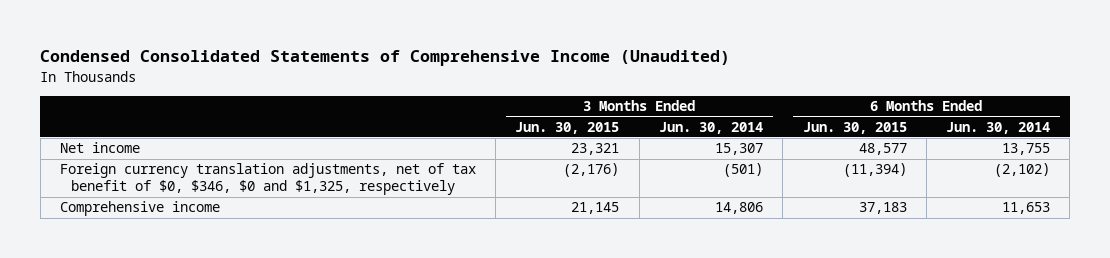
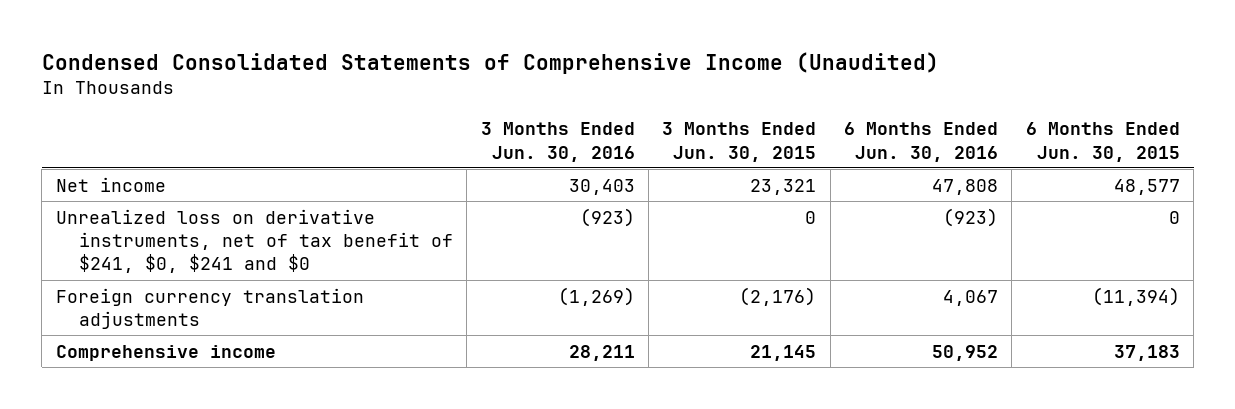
[659,121,764,134] Jun. 30, 2014 -> none
[946,121,1051,134] Jun. 30, 2014 -> none
none -> [480,122,635,162] 3 Months Ended Jun. 30, 2016
none -> [844,122,999,162] 6 Months Ended Jun. 30, 2016
none -> [55,208,454,274] Unrealized loss on derivative instruments, net of tax benefit of $241, $0, $241 and $0
[59,163,476,196] Foreign currency translation adjustments, net of tax benefit of $0, $346, $0 and $1,325, respectively -> [55,287,364,329] Foreign currency translation adjustments

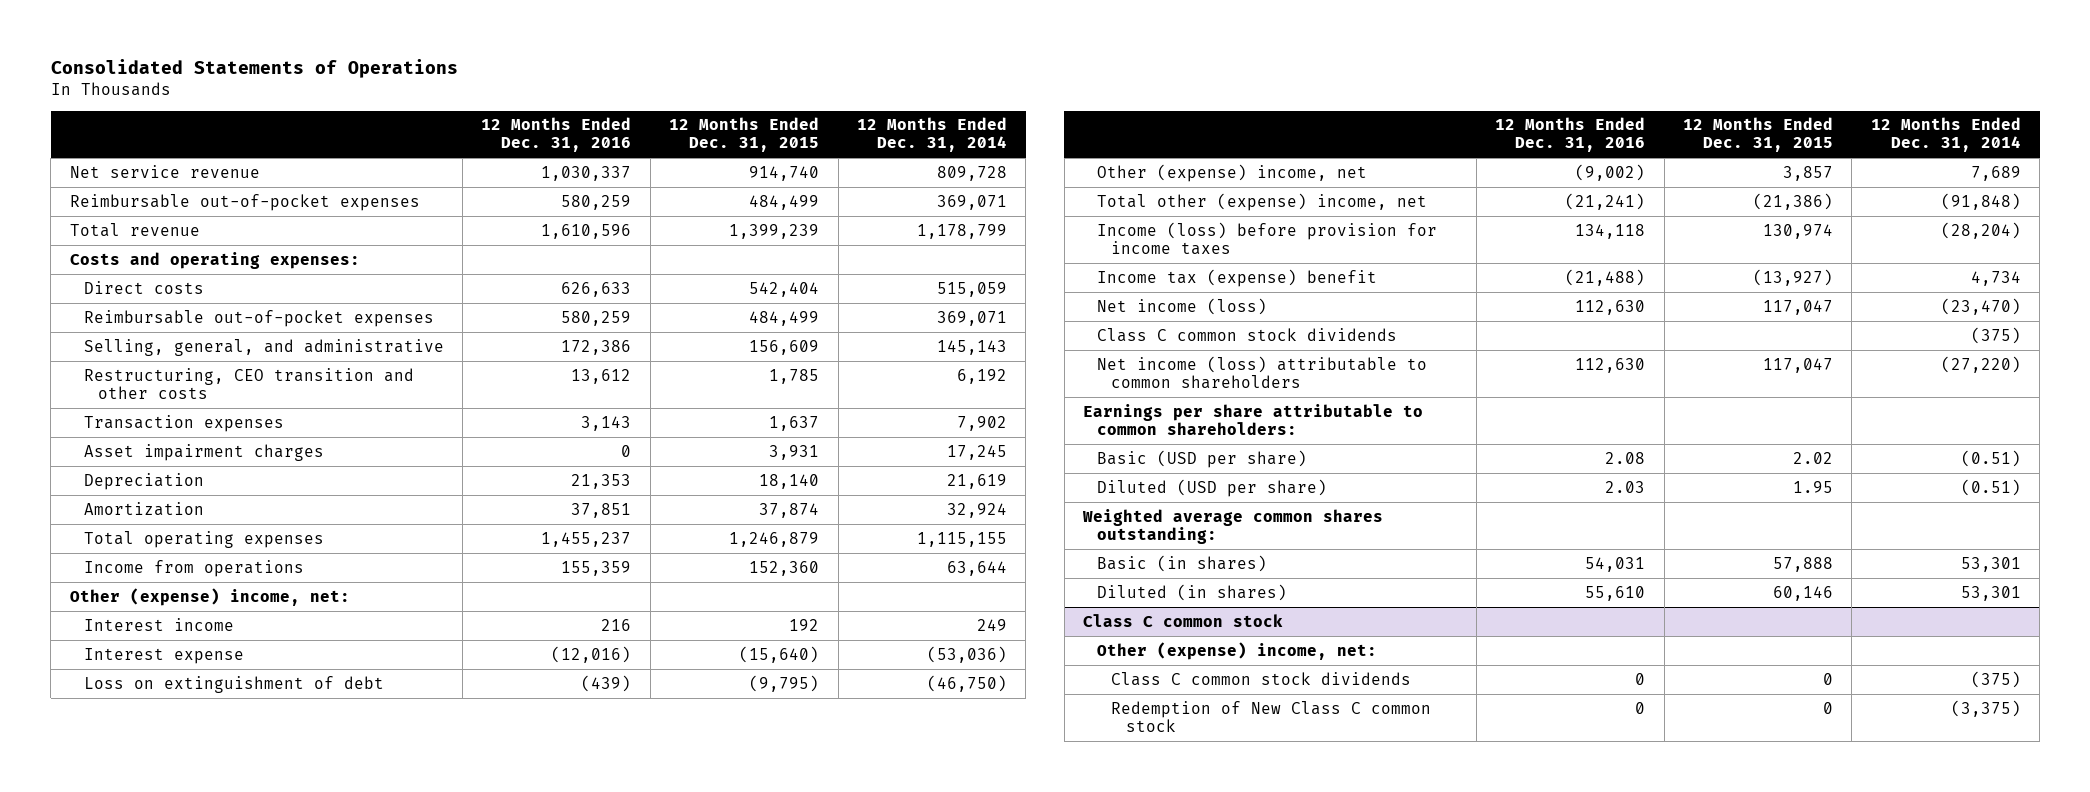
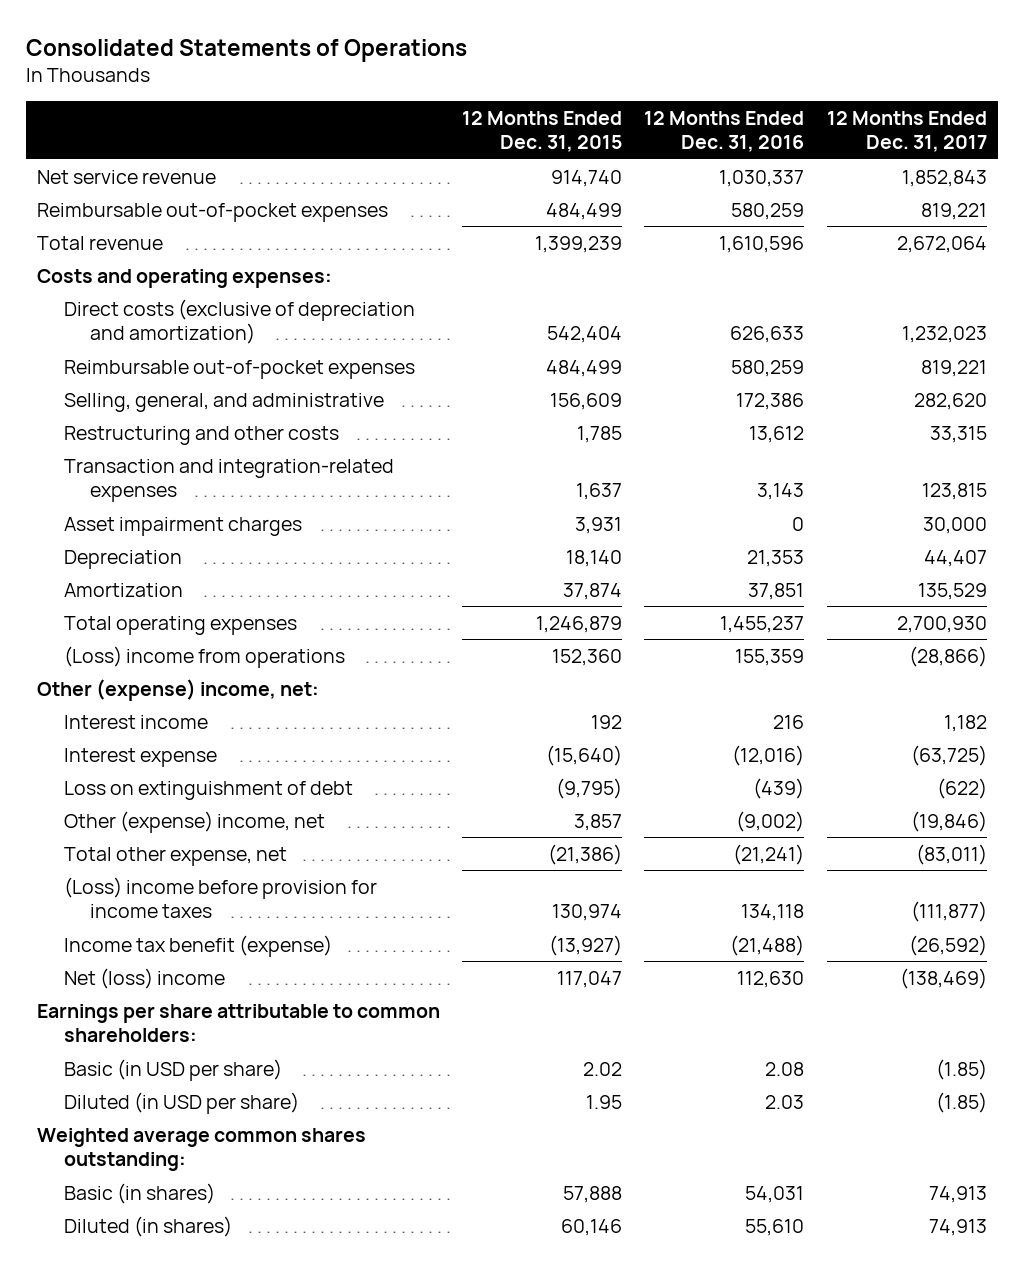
[857,117,1008,153] 12 Months Ended Dec. 31, 2014 -> none
none -> [826,110,987,153] 12 Months Ended Dec. 31, 2017
[83,280,204,294] Direct costs -> [63,298,415,345] Direct costs (exclusive of depreciation and amortization)
[83,367,414,399] Restructuring, CEO transition and other costs -> [63,425,339,445] Restructuring and other costs
[83,414,284,432] Transaction expenses -> [63,458,394,503] Transaction and integration-related expenses
[83,559,304,577] Income from operations -> [63,645,345,668] (Loss) income from operations
[1097,327,1398,342] Class C common stock dividends -> none
[1097,355,1428,389] Net income (loss) attributable to common shareholders -> none
[1097,192,1428,211] Total other (expense) income, net -> [63,846,287,866] Total other expense, net
[1097,221,1438,255] Income (loss) before provision for income taxes -> [63,876,377,919] (Loss) income before provision for income taxes
[1097,268,1378,287] Income tax (expense) benefit -> [63,934,332,957] Income tax benefit (expense)
[1097,297,1268,315] Net income (loss) -> [63,967,225,989] Net (loss) income
[1097,449,1308,468] Basic (USD per share) -> [63,1058,282,1081] Basic (in USD per share)
[1097,478,1328,497] Diluted (USD per share) -> [63,1091,299,1114] Diluted (in USD per share)
[1083,613,1284,627] Class C common stock -> none
[1097,641,1378,660] Other (expense) income, net: -> none
[1111,671,1412,686] Class C common stock dividends -> none
[1111,700,1432,732] Redemption of New Class C common stock -> none

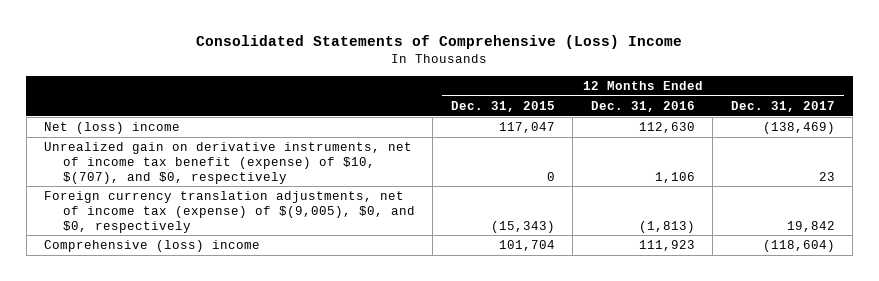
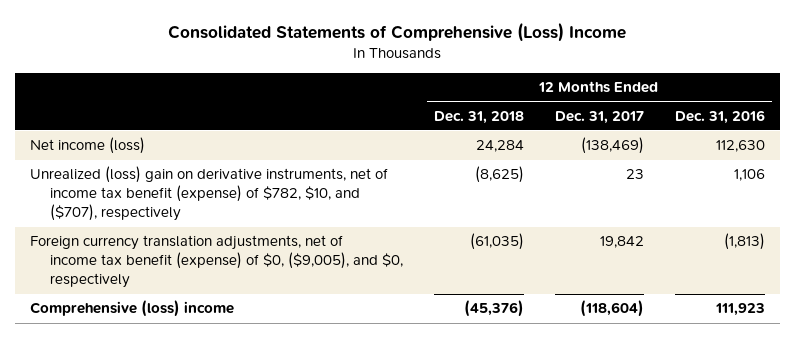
[450,100,555,112] Dec. 31, 2015 -> none
none -> [434,110,525,124] Dec. 31, 2018
[44,122,181,135] Net (loss) income -> [30,137,146,155] Net income (loss)
[44,142,413,184] Unrealized gain on derivative instruments, net of income tax benefit (expense) of $10, $(707), and $0, respectively -> [30,166,389,222] Unrealized (loss) gain on derivative instruments, net of income tax benefit (expense) of $782, $10, and ($707), respectively
[44,191,416,233] Foreign currency translation adjustments, net of income tax (expense) of $(9,005), $0, and $0, respectively -> [30,235,404,289] Foreign currency translation adjustments, net of income tax benefit (expense) of $0, ($9,005), and $0, respectively

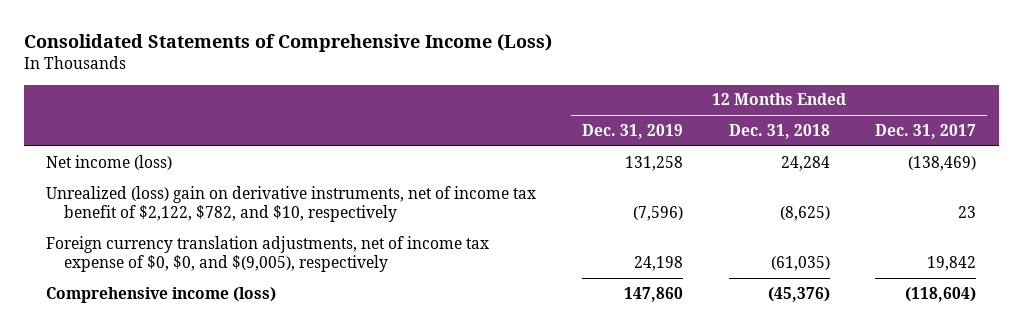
[168,21,627,42] Consolidated Statements of Comprehensive (Loss) Income -> [23,33,552,52] Consolidated Statements of Comprehensive Income (Loss)
[674,109,765,124] Dec. 31, 2016 -> none
none -> [582,123,684,139] Dec. 31, 2019
[30,166,389,222] Unrealized (loss) gain on derivative instruments, net of income tax benefit (expense) of $782, $10, and ($707), respectively -> [46,185,537,223] Unrealized (loss) gain on derivative instruments, net of income tax benefit of $2,122, $782, and $10, respectively
[30,235,404,289] Foreign currency translation adjustments, net of income tax benefit (expense) of $0, ($9,005), and $0, respectively -> [46,235,490,273] Foreign currency translation adjustments, net of income tax expense of $0, $0, and $(9,005), respectively
[30,300,235,318] Comprehensive (loss) income -> [46,286,277,303] Comprehensive income (loss)

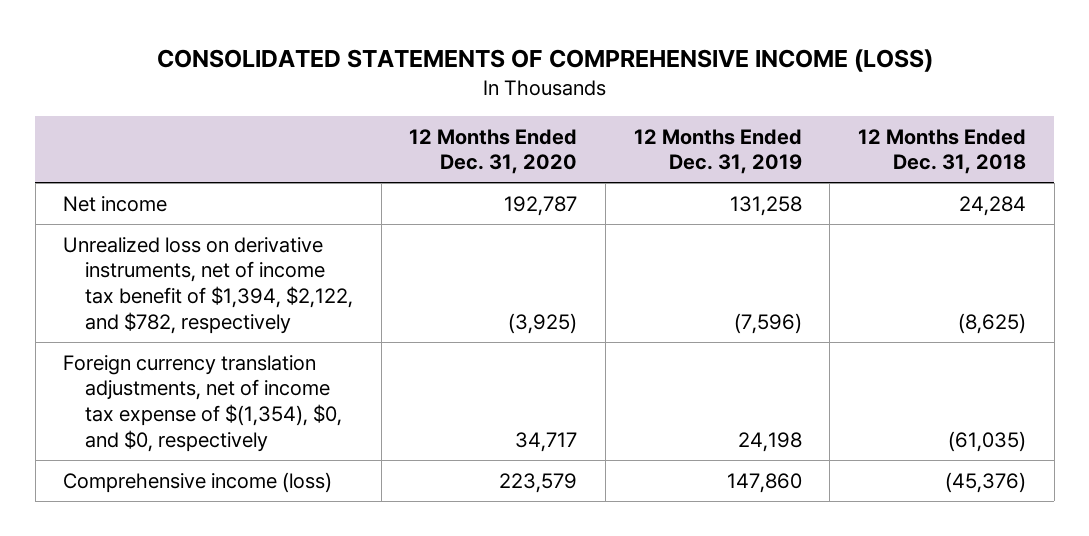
[23,33,552,52] Consolidated Statements of Comprehensive Income (Loss) -> [156,49,933,73] CONSOLIDATED STATEMENTS OF COMPREHENSIVE INCOME (LOSS)
[875,123,977,139] Dec. 31, 2017 -> none
none -> [409,128,578,175] 12 Months Ended Dec. 31, 2020
[46,154,173,170] Net income (loss) -> [63,195,168,212] Net income
[46,185,537,223] Unrealized (loss) gain on derivative instruments, net of income tax benefit of $2,122, $782, and $10, respectively -> [63,236,354,334] Unrealized loss on derivative instruments, net of income tax benefit of $1,394, $2,122, and $782, respectively
[46,235,490,273] Foreign currency translation adjustments, net of income tax expense of $0, $0, and $(9,005), respectively -> [63,354,343,452] Foreign currency translation adjustments, net of income tax expense of $(1,354), $0, and $0, respectively

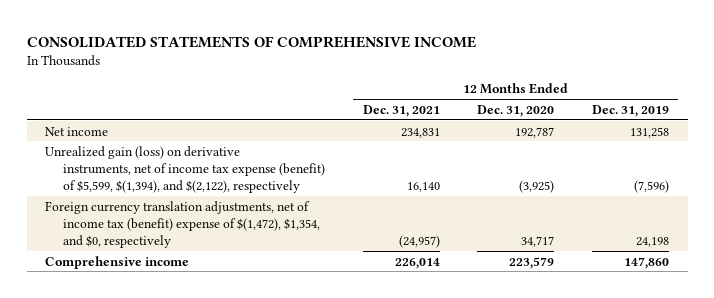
[156,49,933,73] CONSOLIDATED STATEMENTS OF COMPREHENSIVE INCOME (LOSS) -> [26,36,476,49] CONSOLIDATED STATEMENTS OF COMPREHENSIVE INCOME
[857,128,1026,175] 12 Months Ended Dec. 31, 2018 -> none
none -> [362,104,440,117] Dec. 31, 2021
[63,236,354,334] Unrealized loss on derivative instruments, net of income tax benefit of $1,394, $2,122, and $782, respectively -> [45,145,325,193] Unrealized gain (loss) on derivative instruments, net of income tax expense (benefit) of $5,599, $(1,394), and $(2,122), respectively
[63,354,343,452] Foreign currency translation adjustments, net of income tax expense of $(1,354), $0, and $0, respectively -> [45,200,320,248] Foreign currency translation adjustments, net of income tax (benefit) expense of $(1,472), $1,354, and $0, respectively
[63,471,333,493] Comprehensive income (loss) -> [45,255,190,269] Comprehensive income

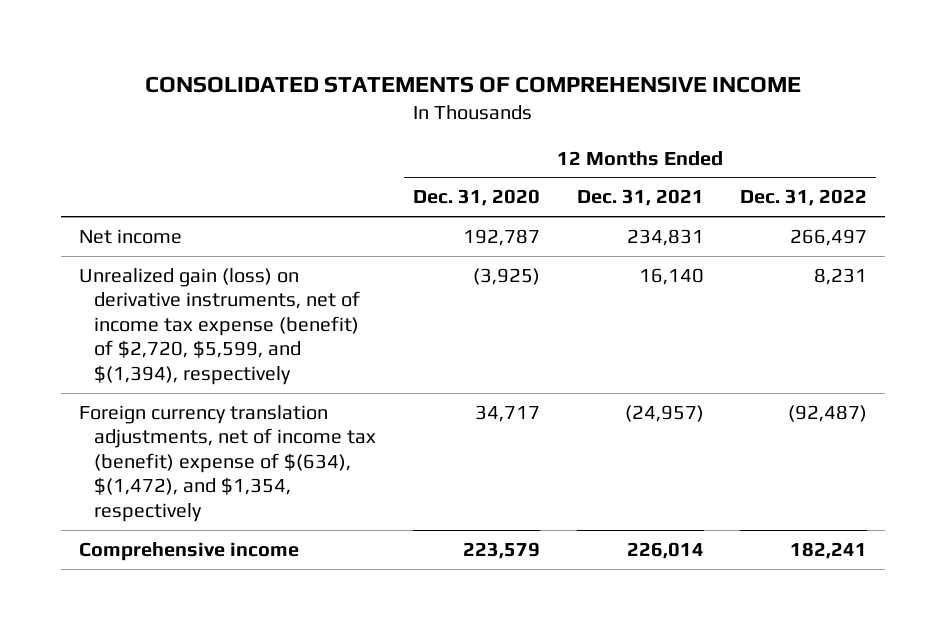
[591,104,669,117] Dec. 31, 2019 -> none
none -> [740,189,868,207] Dec. 31, 2022
[45,145,325,193] Unrealized gain (loss) on derivative instruments, net of income tax expense (benefit) of $5,599, $(1,394), and $(2,122), respectively -> [79,267,361,385] Unrealized gain (loss) on derivative instruments, net of income tax expense (benefit) of $2,720, $5,599, and $(1,394), respectively
[45,200,320,248] Foreign currency translation adjustments, net of income tax (benefit) expense of $(1,472), $1,354, and $0, respectively -> [79,404,377,522] Foreign currency translation adjustments, net of income tax (benefit) expense of $(634), $(1,472), and $1,354, respectively

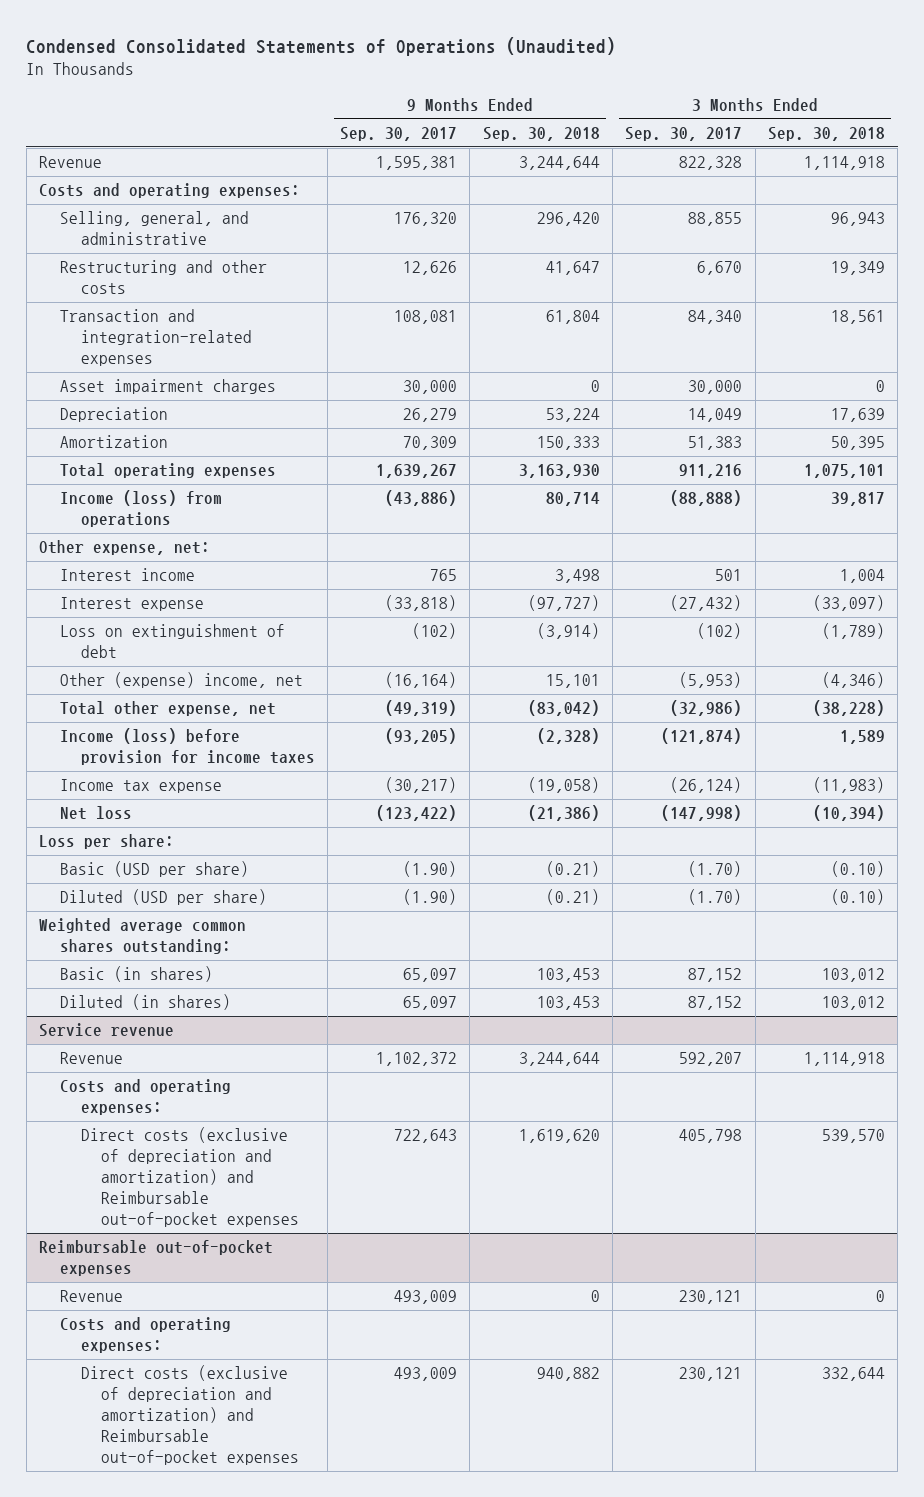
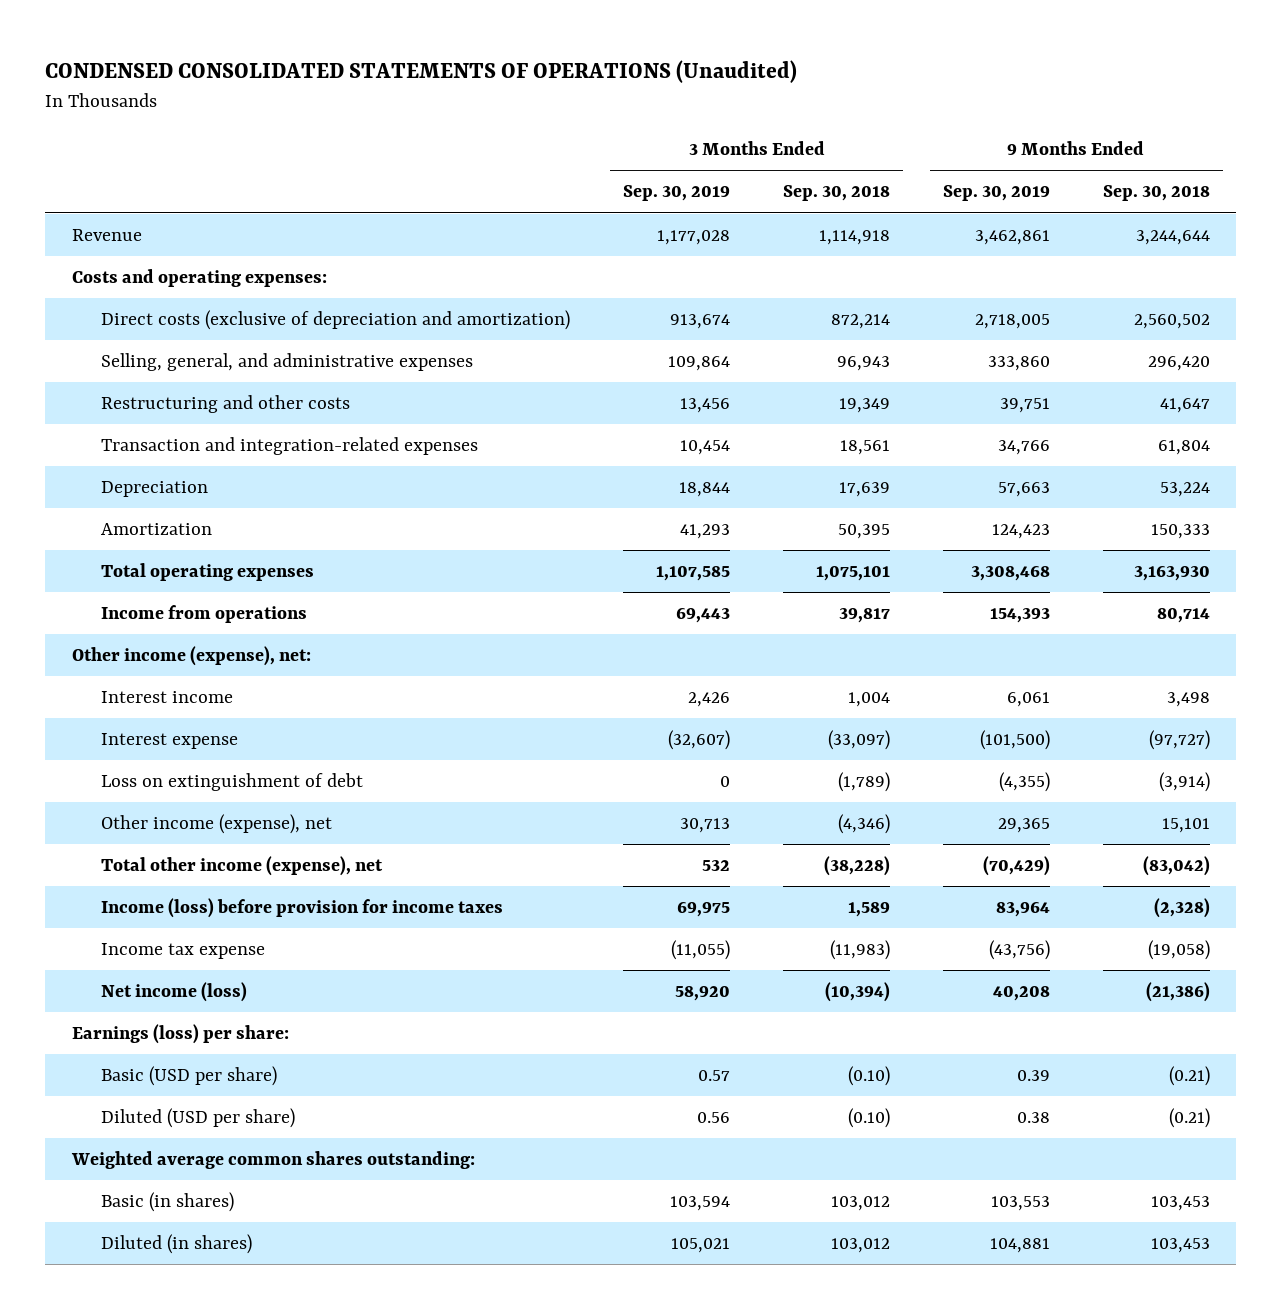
[26,36,617,56] Condensed Consolidated Statements of Operations (Unaudited) -> [45,60,798,84] CONDENSED CONSOLIDATED STATEMENTS OF OPERATIONS (Unaudited)
[340,127,458,142] Sep. 30, 2017 -> none
[625,127,743,142] Sep. 30, 2017 -> none
none -> [623,185,731,202] Sep. 30, 2019
none -> [942,185,1050,202] Sep. 30, 2019
none -> [101,310,571,331] Direct costs (exclusive of depreciation and amortization)
[59,211,249,246] Selling, general, and administrative -> [101,353,474,372] Selling, general, and administrative expenses
[59,379,276,395] Asset impairment charges -> none
[59,490,222,528] Income (loss) from operations -> [101,605,308,624] Income from operations
[39,540,211,556] Other expense, net: -> [71,646,311,667] Other income (expense), net:
[59,672,303,689] Other (expense) income, net -> [101,814,333,835] Other income (expense), net
[59,701,276,717] Total other expense, net -> [101,856,384,877] Total other income (expense), net
[59,806,132,821] Net loss -> [101,982,248,1003] Net income (loss)
[39,834,175,850] Loss per share: -> [71,1024,289,1045] Earnings (loss) per share:
[39,1023,175,1038] Service revenue -> none
[59,1052,123,1065] Revenue -> none
[59,1079,231,1116] Costs and operating expenses: -> none
[80,1127,300,1228] Direct costs (exclusive of depreciation and amortization) and Reimbursable out-of-pocket expenses -> none
[39,1240,274,1277] Reimbursable out-of-pocket expenses -> none
[59,1290,123,1303] Revenue -> none
[59,1317,231,1354] Costs and operating expenses: -> none
[80,1365,300,1466] Direct costs (exclusive of depreciation and amortization) and Reimbursable out-of-pocket expenses -> none

